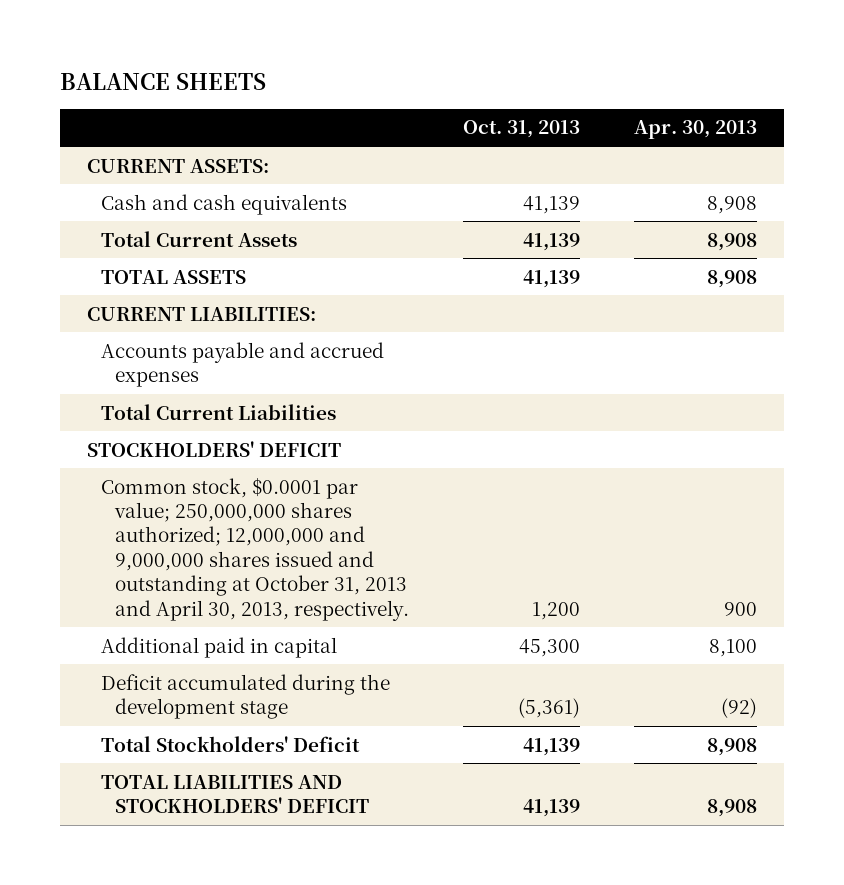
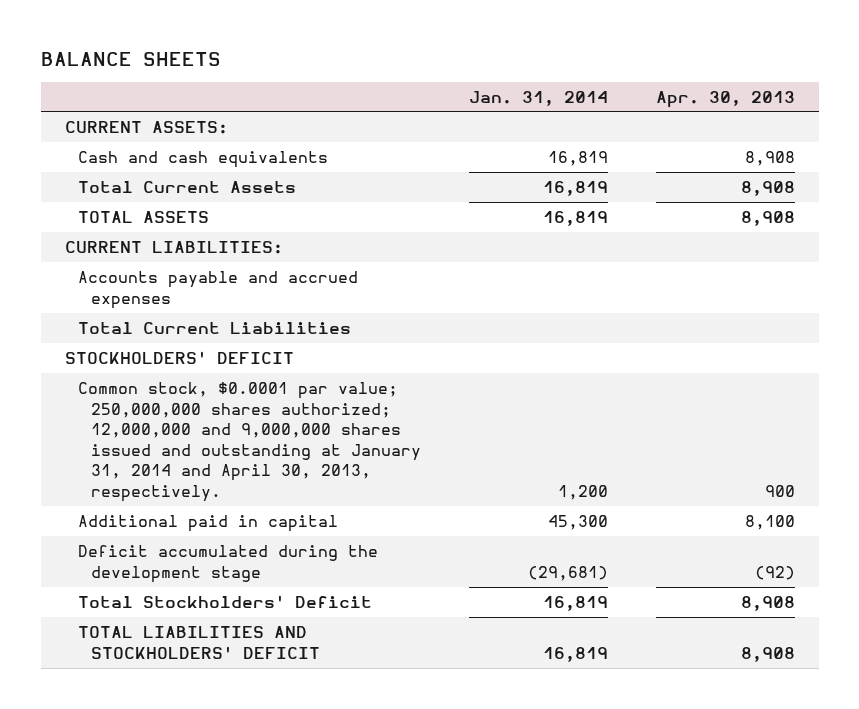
[462,120,580,139] Oct. 31, 2013 -> none
none -> [469,90,609,106] Jan. 31, 2014
[101,477,409,621] Common stock, $0.0001 par value; 250,000,000 shares authorized; 12,000,000 and 9,000,000 shares issued and outstanding at October 31, 2013 and April 30, 2013, respectively. -> [77,382,422,502] Common stock, $0.0001 par value; 250,000,000 shares authorized; 12,000,000 and 9,000,000 shares issued and outstanding at January 31, 2014 and April 30, 2013, respectively.

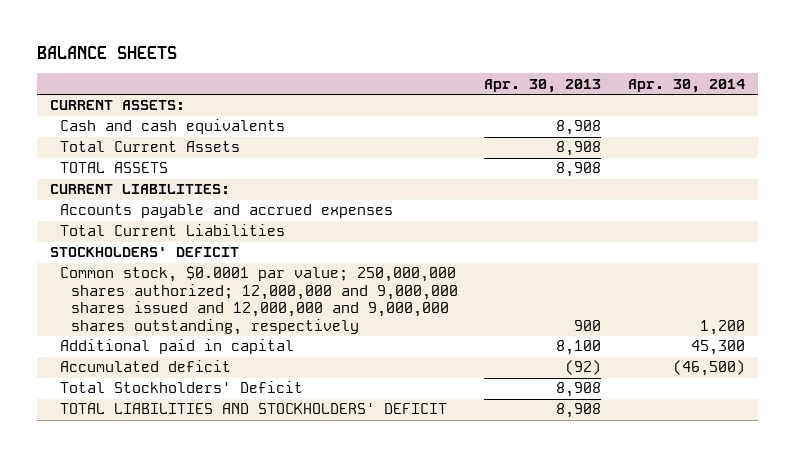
[469,90,609,106] Jan. 31, 2014 -> none
none -> [627,78,745,93] Apr. 30, 2014
[77,382,422,502] Common stock, $0.0001 par value; 250,000,000 shares authorized; 12,000,000 and 9,000,000 shares issued and outstanding at January 31, 2014 and April 30, 2013, respectively. -> [60,266,459,335] Common stock, $0.0001 par value; 250,000,000 shares authorized; 12,000,000 and 9,000,000 shares issued and 12,000,000 and 9,000,000 shares outstanding, respectively
[77,545,378,583] Deficit accumulated during the development stage -> [60,360,232,373] Accumulated deficit

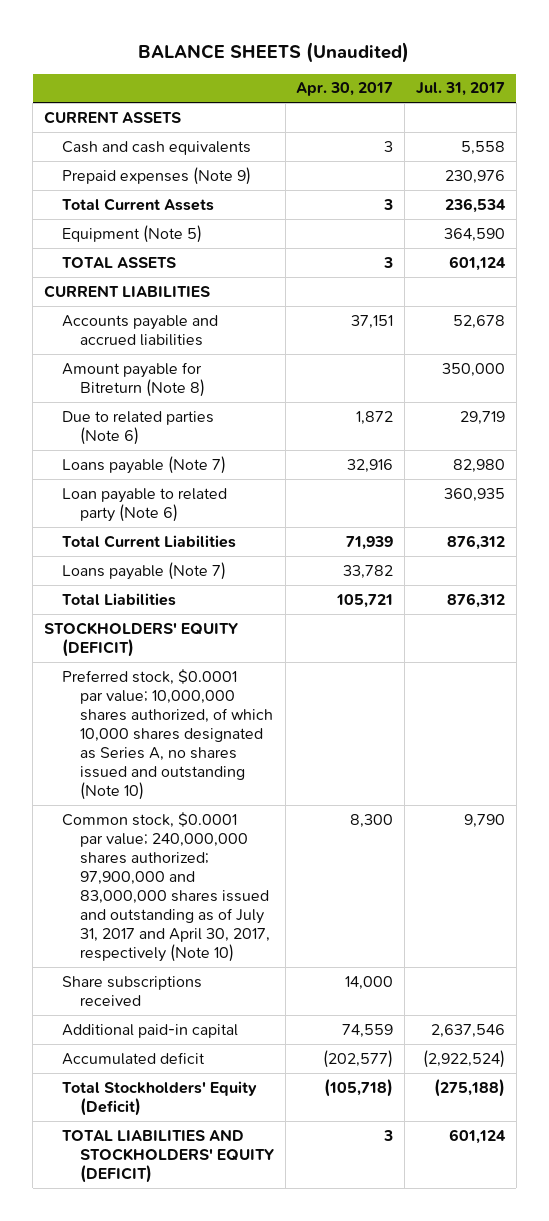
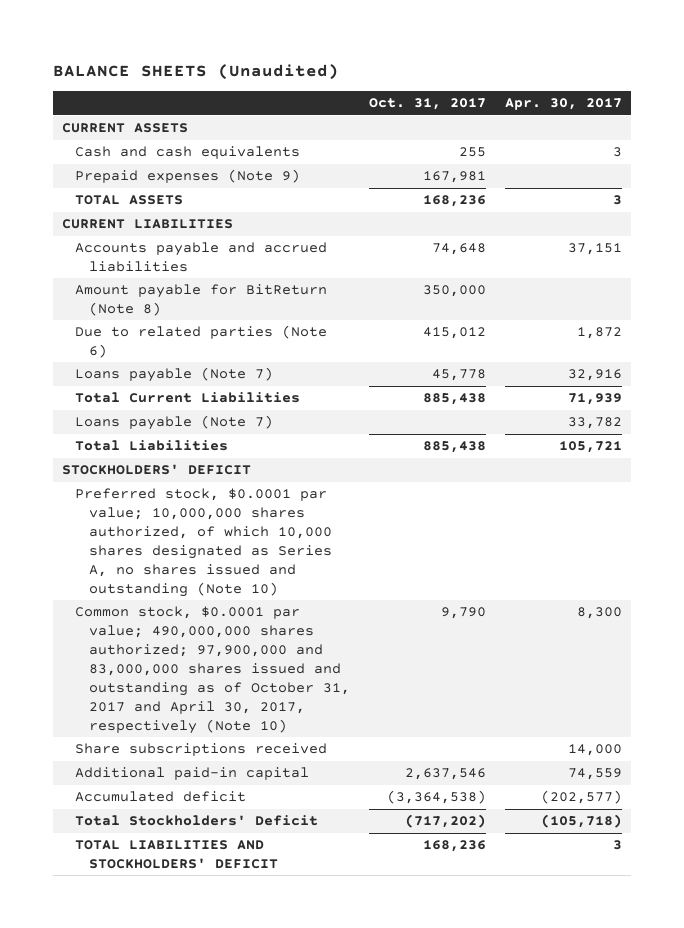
[415,82,505,97] Jul. 31, 2017 -> none
none -> [368,98,486,111] Oct. 31, 2017
[61,197,214,211] Total Current Assets -> none
[61,224,202,243] Equipment (Note 5) -> none
[61,361,205,397] Amount payable for Bitreturn (Note 8) -> [75,284,328,317] Amount payable for BitReturn (Note 8)
[61,487,227,522] Loan payable to related party (Note 6) -> none
[43,621,238,657] STOCKHOLDERS' EQUITY (DEFICIT) -> [62,464,252,476] STOCKHOLDERS' DEFICIT
[61,811,270,963] Common stock, $0.0001 par value; 240,000,000 shares authorized; 97,900,000 and 83,000,000 shares issued and outstanding as of July 31, 2017 and April 30, 2017, respectively (Note 10) -> [75,606,350,734] Common stock, $0.0001 par value; 490,000,000 shares authorized; 97,900,000 and 83,000,000 shares issued and outstanding as of October 31, 2017 and April 30, 2017, respectively (Note 10)
[61,1080,257,1116] Total Stockholders' Equity (Deficit) -> [75,815,319,827] Total Stockholders' Deficit
[61,1128,274,1184] TOTAL LIABILITIES AND STOCKHOLDERS' EQUITY (DEFICIT) -> [75,840,278,870] TOTAL LIABILITIES AND STOCKHOLDERS' DEFICIT

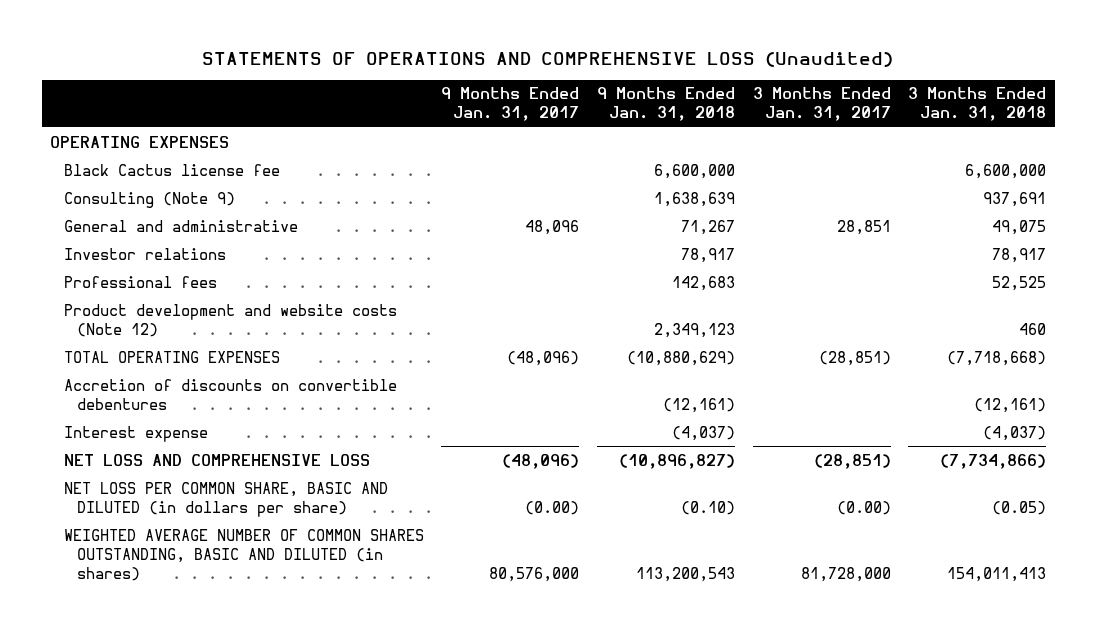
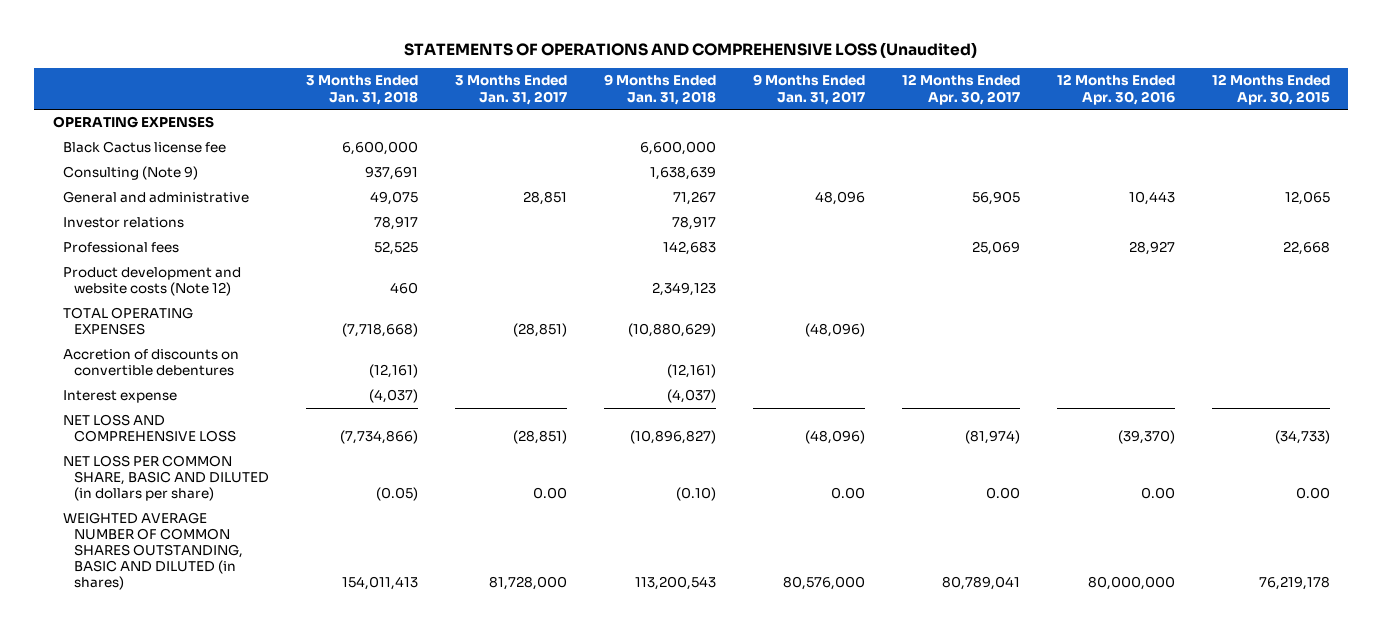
none -> [901,74,1020,105] 12 Months Ended Apr. 30, 2017
none -> [1056,74,1175,105] 12 Months Ended Apr. 30, 2016
none -> [1211,74,1330,105] 12 Months Ended Apr. 30, 2015
[525,500,580,515] (0.00) -> [830,487,865,500] 0.00
[836,500,891,515] (0.00) -> [532,487,567,500] 0.00

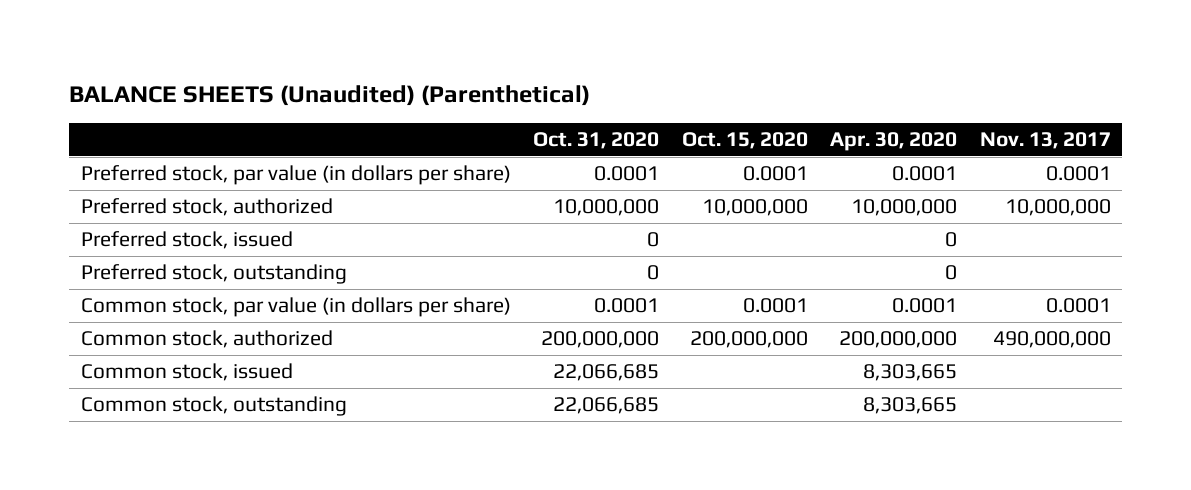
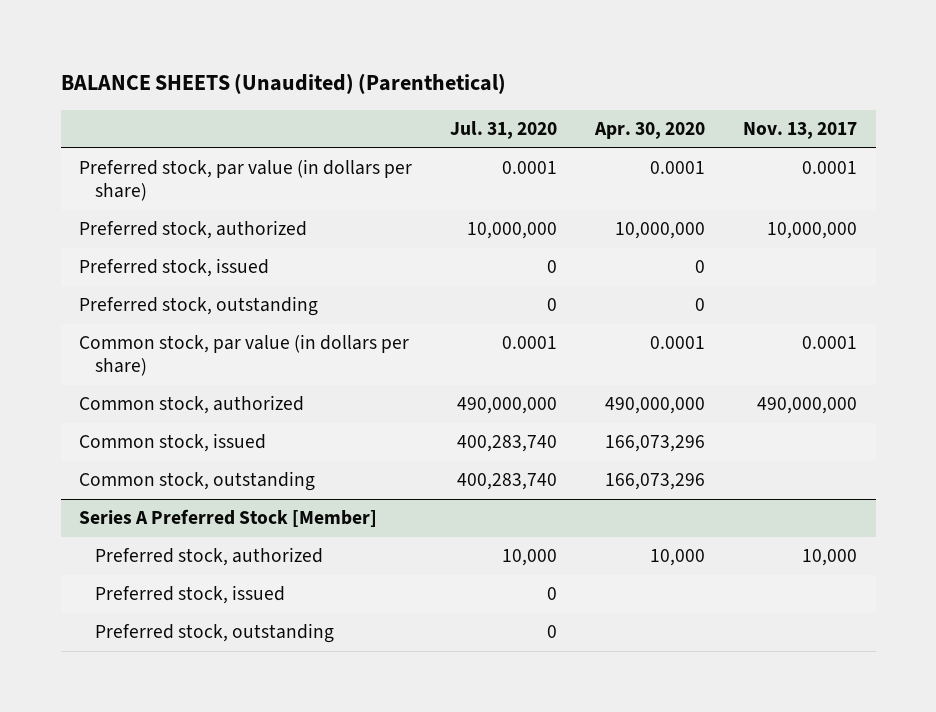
[533,132,660,150] Oct. 31, 2020 -> none
[681,132,808,150] Oct. 15, 2020 -> none
none -> [450,121,558,140] Jul. 31, 2020
[839,331,958,349] 200,000,000 -> [604,397,705,415] 490,000,000
[863,364,958,382] 8,303,665 -> [604,435,705,453] 166,073,296
[863,397,958,415] 8,303,665 -> [604,473,705,491] 166,073,296
none -> [79,509,378,528] Series A Preferred Stock [Member]
none -> [95,547,324,567] Preferred stock, authorized
none -> [95,585,286,605] Preferred stock, issued
none -> [95,623,335,644] Preferred stock, outstanding

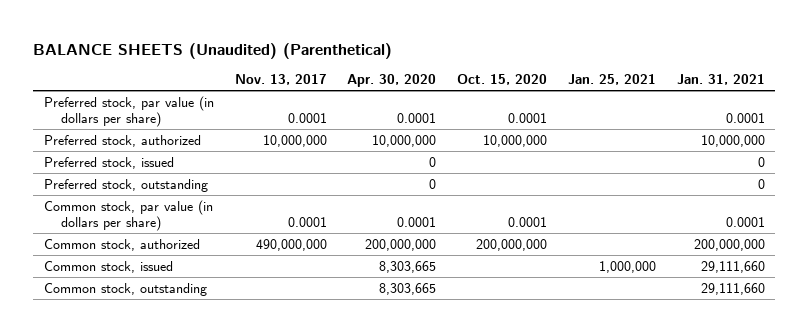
[450,121,558,140] Jul. 31, 2020 -> none
none -> [457,74,548,86] Oct. 15, 2020
none -> [568,74,657,86] Jan. 25, 2021
none -> [676,74,765,86] Jan. 31, 2021
[79,509,378,528] Series A Preferred Stock [Member] -> none
[95,547,324,567] Preferred stock, authorized -> none
[95,585,286,605] Preferred stock, issued -> none
[95,623,335,644] Preferred stock, outstanding -> none
[604,397,705,415] 490,000,000 -> [365,238,437,251] 200,000,000
[604,435,705,453] 166,073,296 -> [379,260,437,273] 8,303,665
[604,473,705,491] 166,073,296 -> [379,282,437,295] 8,303,665

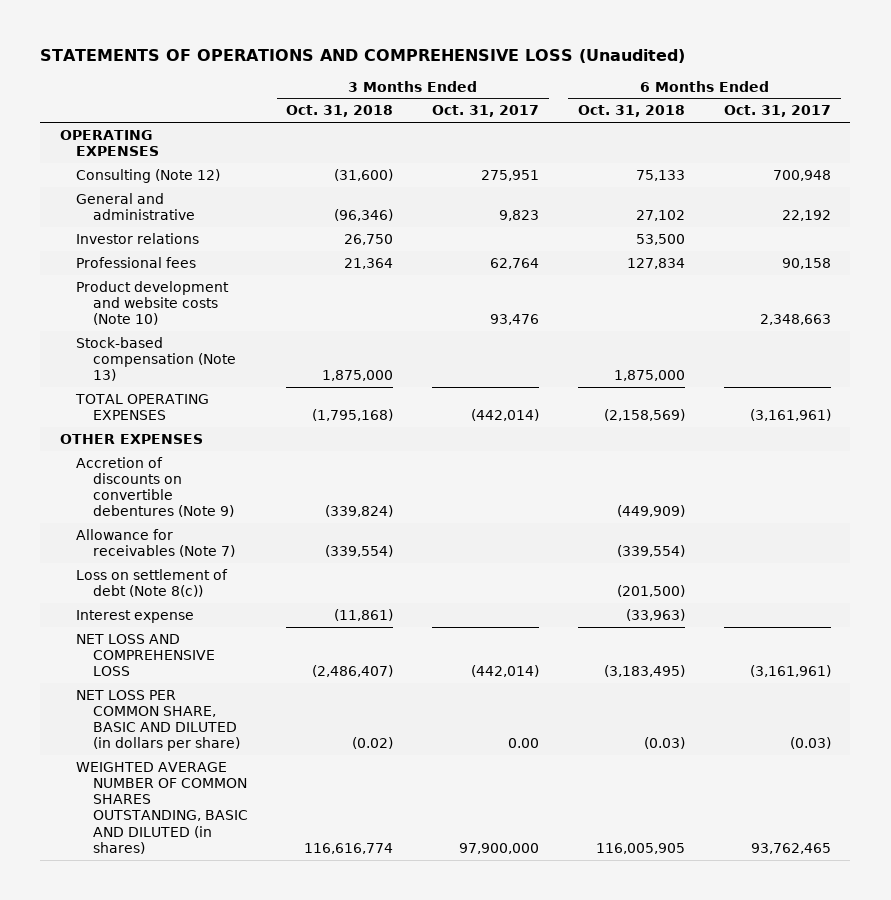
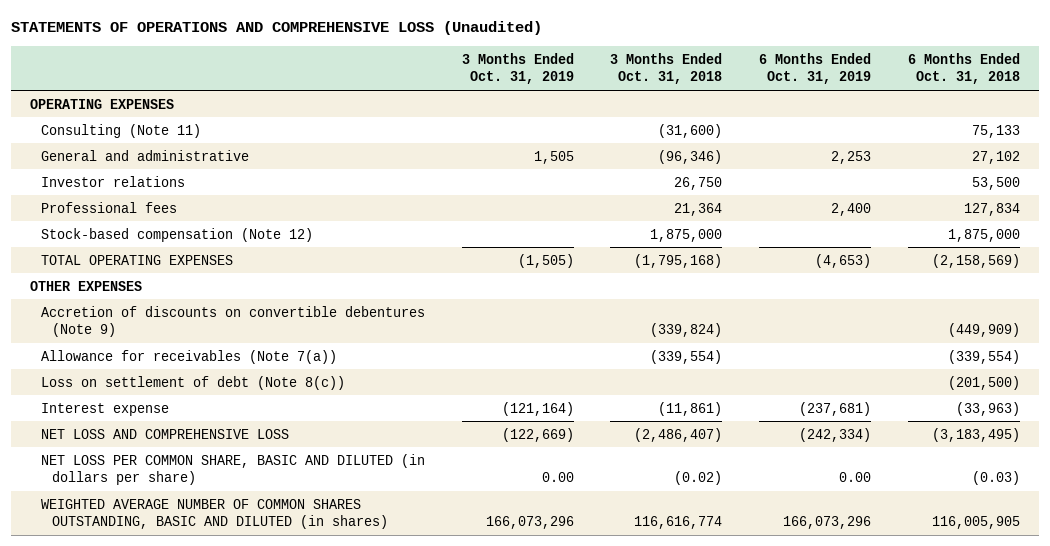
[432,105,540,118] Oct. 31, 2017 -> none
[723,105,831,118] Oct. 31, 2017 -> none
none -> [461,52,574,85] 3 Months Ended Oct. 31, 2019
none -> [759,52,872,85] 6 Months Ended Oct. 31, 2019
[76,168,221,183] Consulting (Note 12) -> [40,123,201,138] Consulting (Note 11)
[76,280,230,326] Product development and website costs (Note 10) -> none
[76,336,236,382] Stock-based compensation (Note 13) -> [40,227,313,242] Stock-based compensation (Note 12)
[76,528,235,558] Allowance for receivables (Note 7) -> [40,349,337,364] Allowance for receivables (Note 7(a))

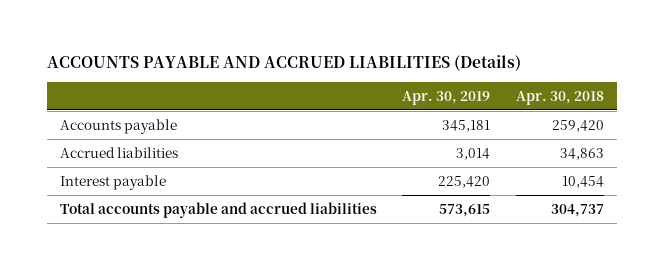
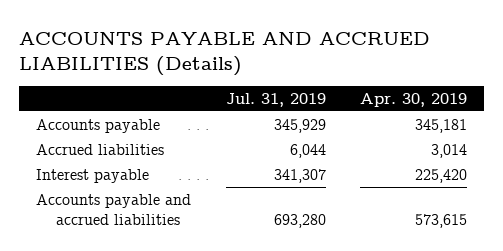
[515,90,604,105] Apr. 30, 2018 -> none
none -> [225,92,326,107] Jul. 31, 2019
[59,201,377,218] Total accounts payable and accrued liabilities -> [36,193,192,226] Accounts payable and accrued liabilities

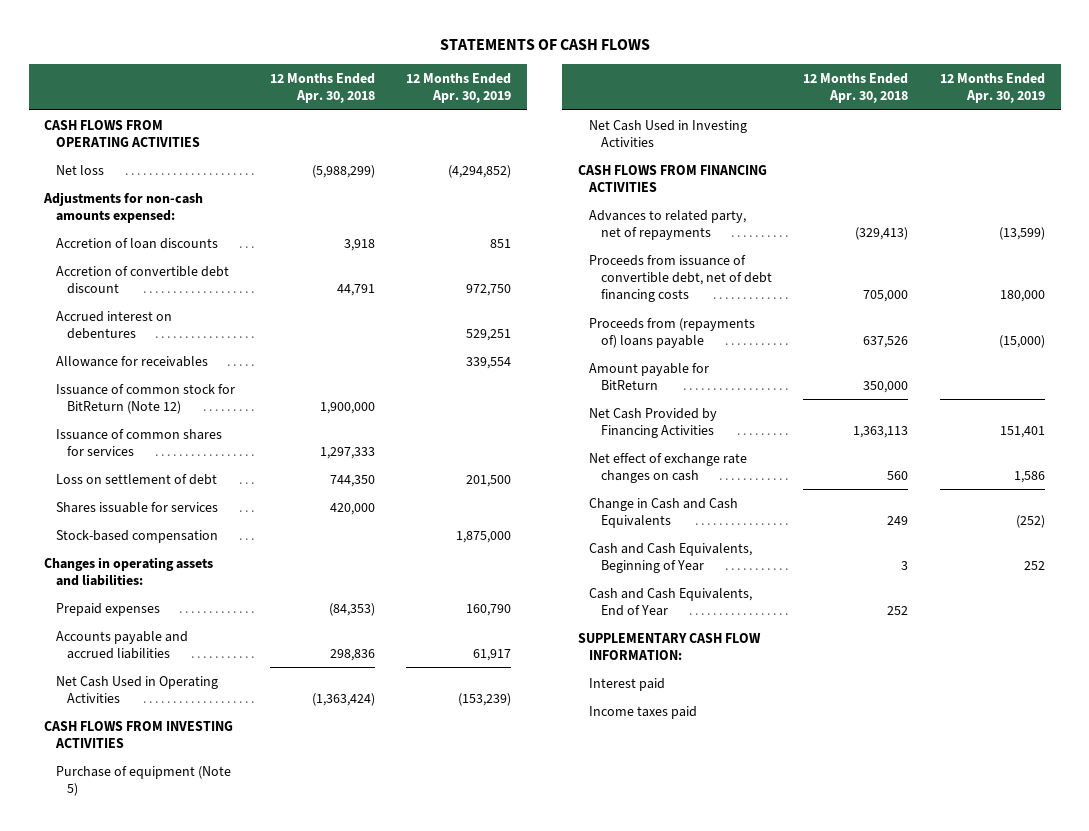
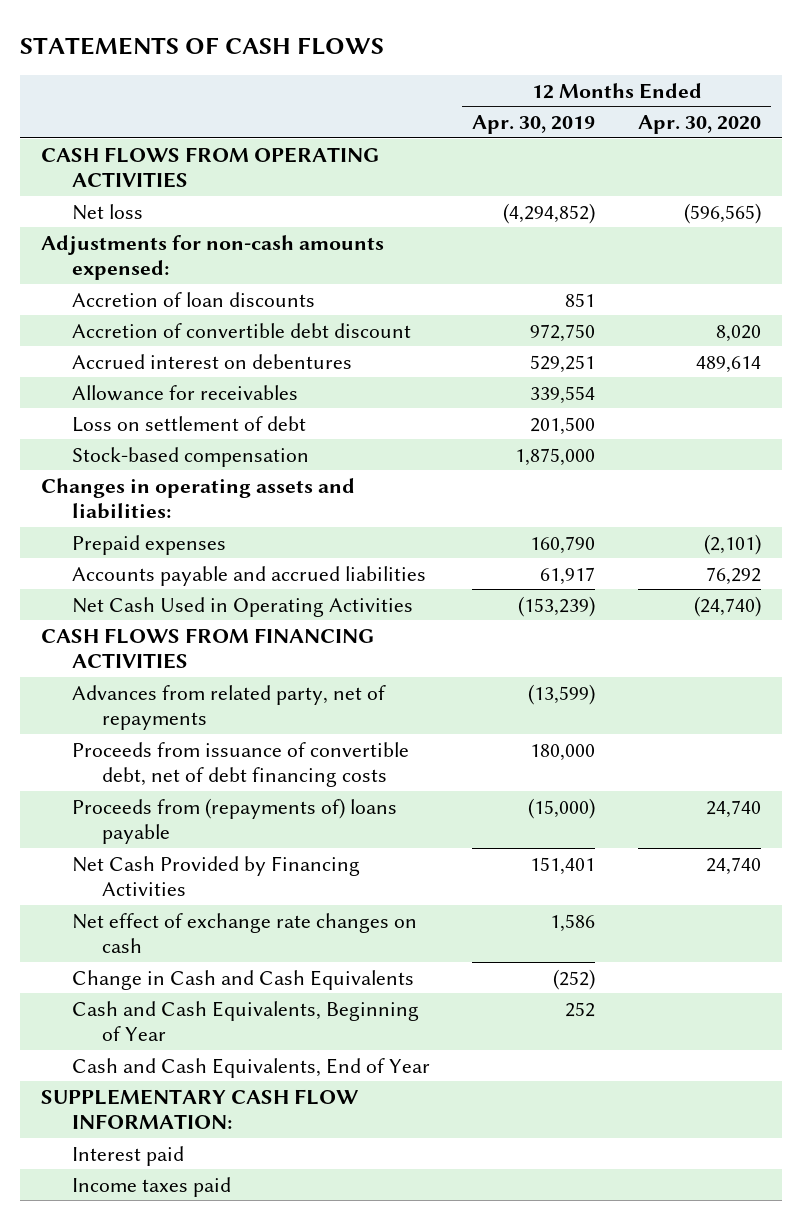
[269,72,375,104] 12 Months Ended Apr. 30, 2018 -> none
none -> [637,115,761,135] Apr. 30, 2020
[55,383,235,414] Issuance of common stock for BitReturn (Note 12) -> none
[55,428,222,456] Issuance of common shares for services -> none
[55,501,218,513] Shares issuable for services -> none
[44,720,234,748] CASH FLOWS FROM INVESTING ACTIVITIES -> none
[55,765,231,796] Purchase of equipment (Note 5) -> none
[589,119,748,147] Net Cash Used in Investing Activities -> none
[589,209,747,240] Advances to related party, net of repayments -> [71,684,386,730] Advances from related party, net of repayments
[589,362,710,390] Amount payable for BitReturn -> none

